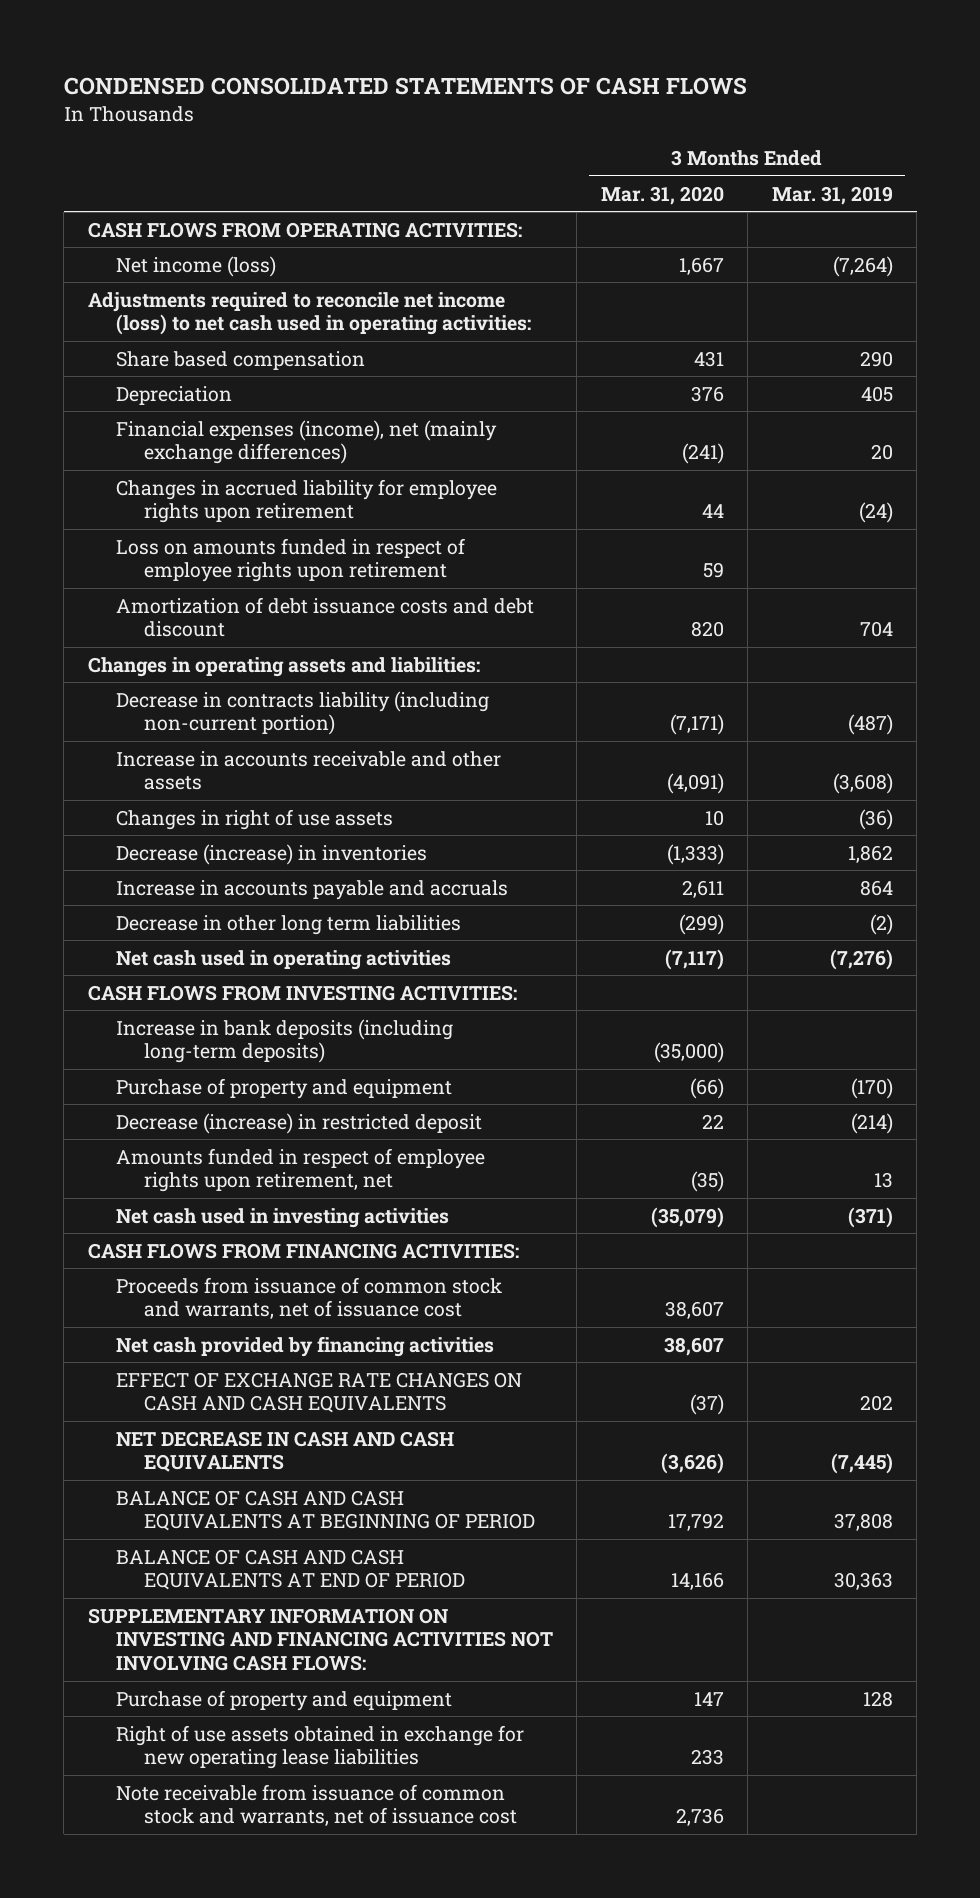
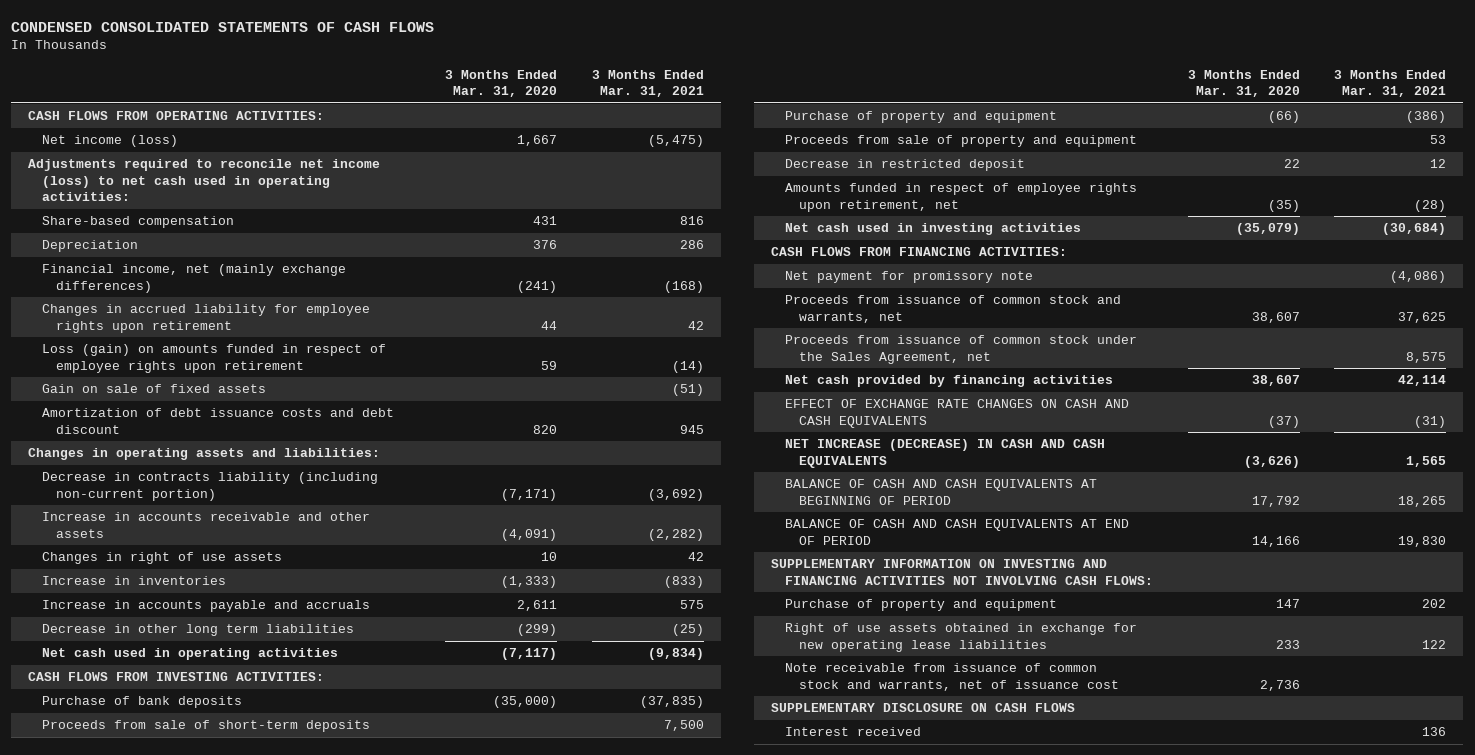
[771,185,893,205] Mar. 31, 2019 -> none
none -> [591,69,704,98] 3 Months Ended Mar. 31, 2021
[115,350,365,370] Share based compensation -> [42,216,235,229] Share-based compensation
[115,419,497,465] Financial expenses (income), net (mainly exchange differences) -> [42,264,347,293] Financial income, net (mainly exchange differences)
[115,537,465,583] Loss on amounts funded in respect of employee rights upon retirement -> [42,344,387,373] Loss (gain) on amounts funded in respect of employee rights upon retirement
none -> [42,384,267,394] Gain on sale of fixed assets
[115,843,427,865] Decrease (increase) in inventories -> [42,576,227,586] Increase in inventories
[115,1018,453,1064] Increase in bank deposits (including long-term deposits) -> [42,696,243,709] Purchase of bank deposits
none -> [42,720,371,733] Proceeds from sale of short-term deposits
none -> [784,135,1137,148] Proceeds from sale of property and equipment
[115,1112,482,1134] Decrease (increase) in restricted deposit -> [784,159,1025,172] Decrease in restricted deposit
none -> [784,271,1033,284] Net payment for promissory note
[115,1276,502,1320] Proceeds from issuance of common stock and warrants, net of issuance cost -> [784,295,1121,323] Proceeds from issuance of common stock and warrants, net
none -> [784,335,1137,364] Proceeds from issuance of common stock under the Sales Agreement, net
[115,1430,454,1473] NET DECREASE IN CASH AND CASH EQUIVALENTS -> [784,439,1105,468] NET INCREASE (DECREASE) IN CASH AND CASH EQUIVALENTS
none -> [770,703,1075,713] SUPPLEMENTARY DISCLOSURE ON CASH FLOWS
none -> [784,727,921,737] Interest received

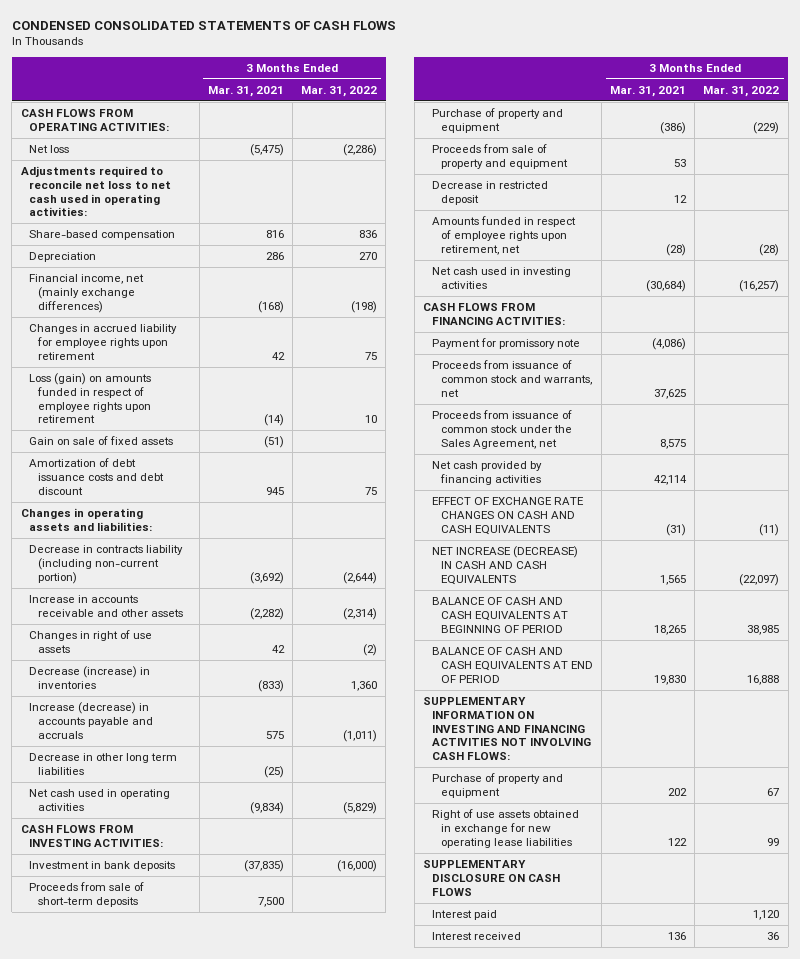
[444,69,557,98] 3 Months Ended Mar. 31, 2020 -> none
none -> [301,85,378,97] Mar. 31, 2022
[42,135,179,148] Net income (loss) -> [29,145,70,154] Net loss
[28,159,381,201] Adjustments required to reconcile net income (loss) to net cash used in operating activities: -> [20,166,172,217] Adjustments required to reconcile net loss to net cash used in operating activities:
[42,576,227,586] Increase in inventories -> [29,666,151,689] Decrease (increase) in inventories
[42,600,371,613] Increase in accounts payable and accruals -> [29,702,154,739] Increase (decrease) in accounts payable and accruals
[42,696,243,709] Purchase of bank deposits -> [29,861,176,872] Investment in bank deposits
[784,271,1033,284] Net payment for promissory note -> [431,338,580,350] Payment for promissory note
[784,663,1119,691] Note receivable from issuance of common stock and warrants, net of issuance cost -> none
none -> [431,910,497,921] Interest paid

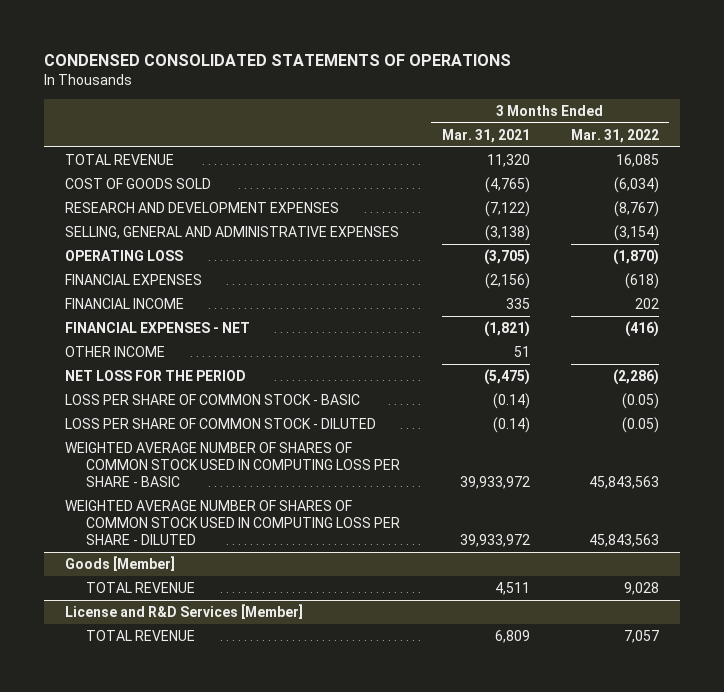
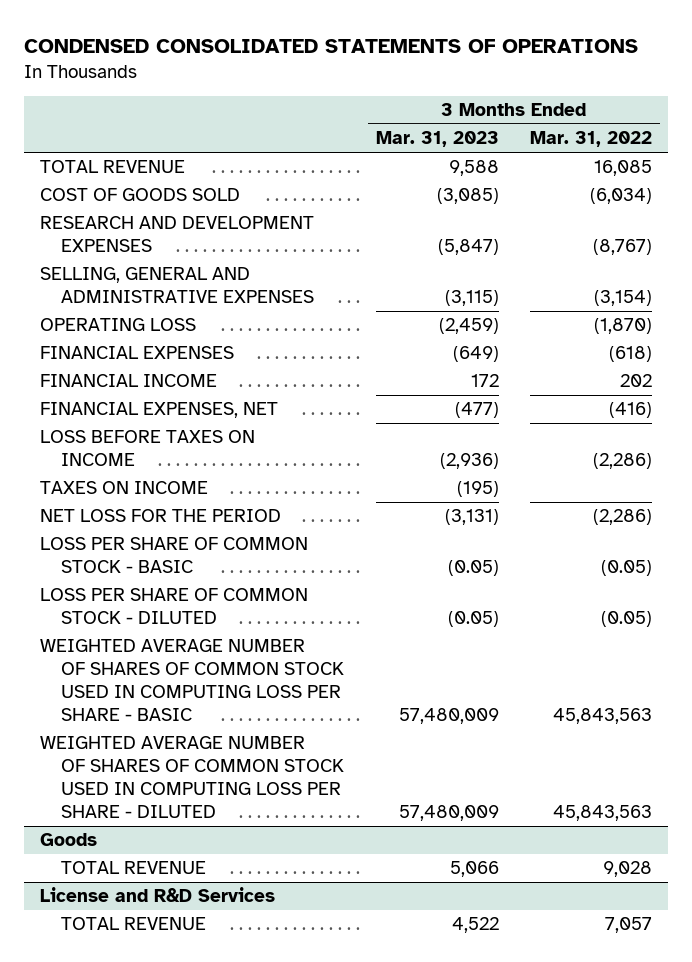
[441,128,530,143] Mar. 31, 2021 -> none
none -> [375,131,499,148] Mar. 31, 2023
[64,345,165,357] OTHER INCOME -> none
[64,321,250,333] FINANCIAL EXPENSES - NET -> [40,402,279,419] FINANCIAL EXPENSES, NET
none -> [40,430,256,467] LOSS BEFORE TAXES ON INCOME
none -> [40,481,209,495] TAXES ON INCOME
[64,555,175,571] Goods [Member] -> [40,833,98,847] Goods
[64,603,303,619] License and R&D Services [Member] -> [40,887,276,903] License and R&D Services

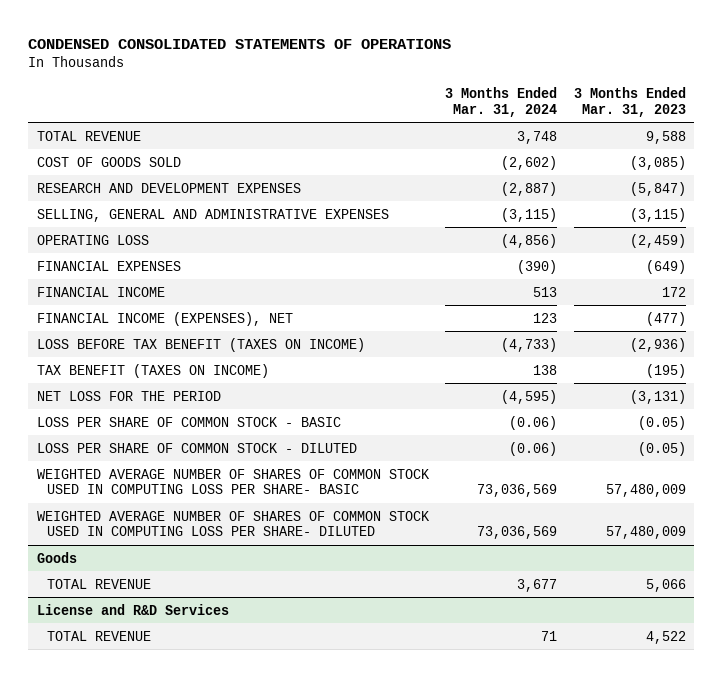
[530,131,653,148] Mar. 31, 2022 -> none
none -> [445,86,558,117] 3 Months Ended Mar. 31, 2024
[40,402,279,419] FINANCIAL EXPENSES, NET -> [36,311,293,326] FINANCIAL INCOME (EXPENSES), NET
[40,430,256,467] LOSS BEFORE TAXES ON INCOME -> [36,337,365,352] LOSS BEFORE TAX BENEFIT (TAXES ON INCOME)
[40,481,209,495] TAXES ON INCOME -> [36,363,269,378] TAX BENEFIT (TAXES ON INCOME)
[40,639,345,722] WEIGHTED AVERAGE NUMBER OF SHARES OF COMMON STOCK USED IN COMPUTING LOSS PER SHARE - BASIC -> [36,468,430,495] WEIGHTED AVERAGE NUMBER OF SHARES OF COMMON STOCK USED IN COMPUTING LOSS PER SHARE- BASIC
[40,736,345,819] WEIGHTED AVERAGE NUMBER OF SHARES OF COMMON STOCK USED IN COMPUTING LOSS PER SHARE - DILUTED -> [36,510,430,537] WEIGHTED AVERAGE NUMBER OF SHARES OF COMMON STOCK USED IN COMPUTING LOSS PER SHARE- DILUTED

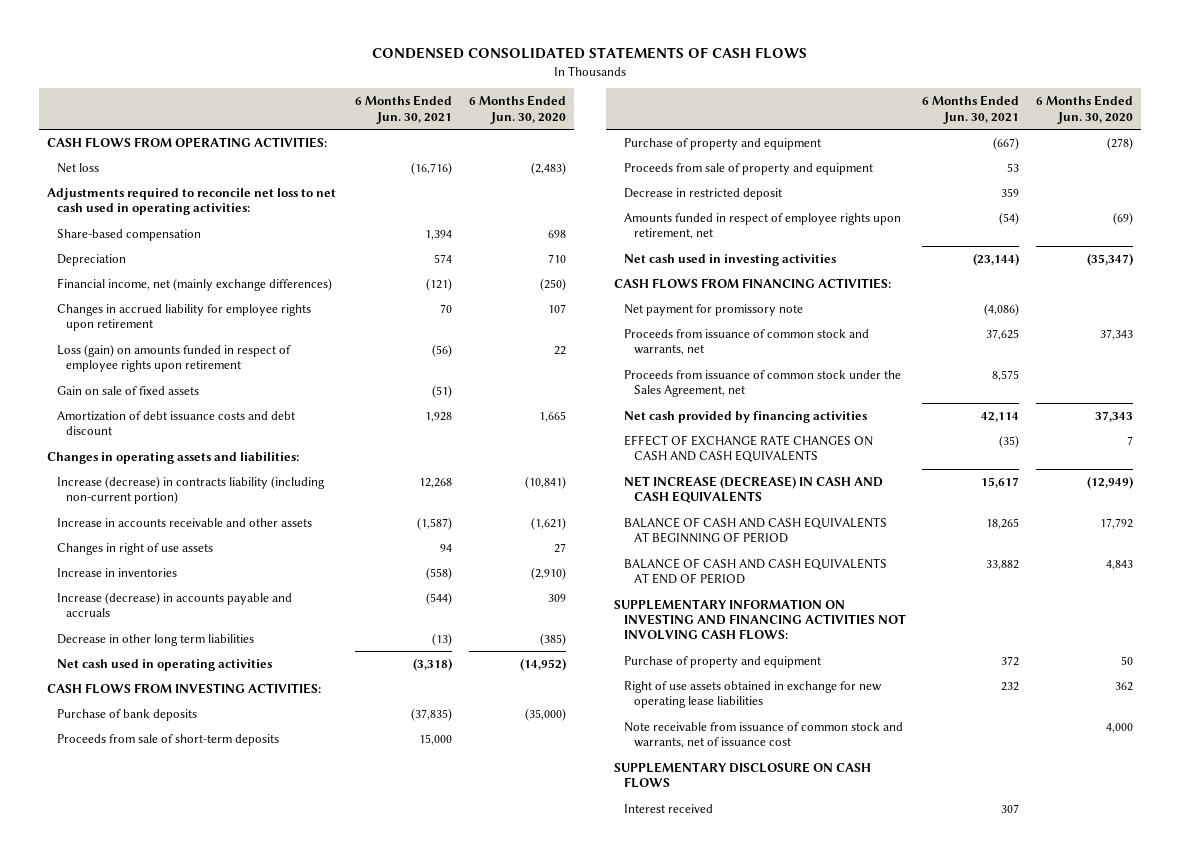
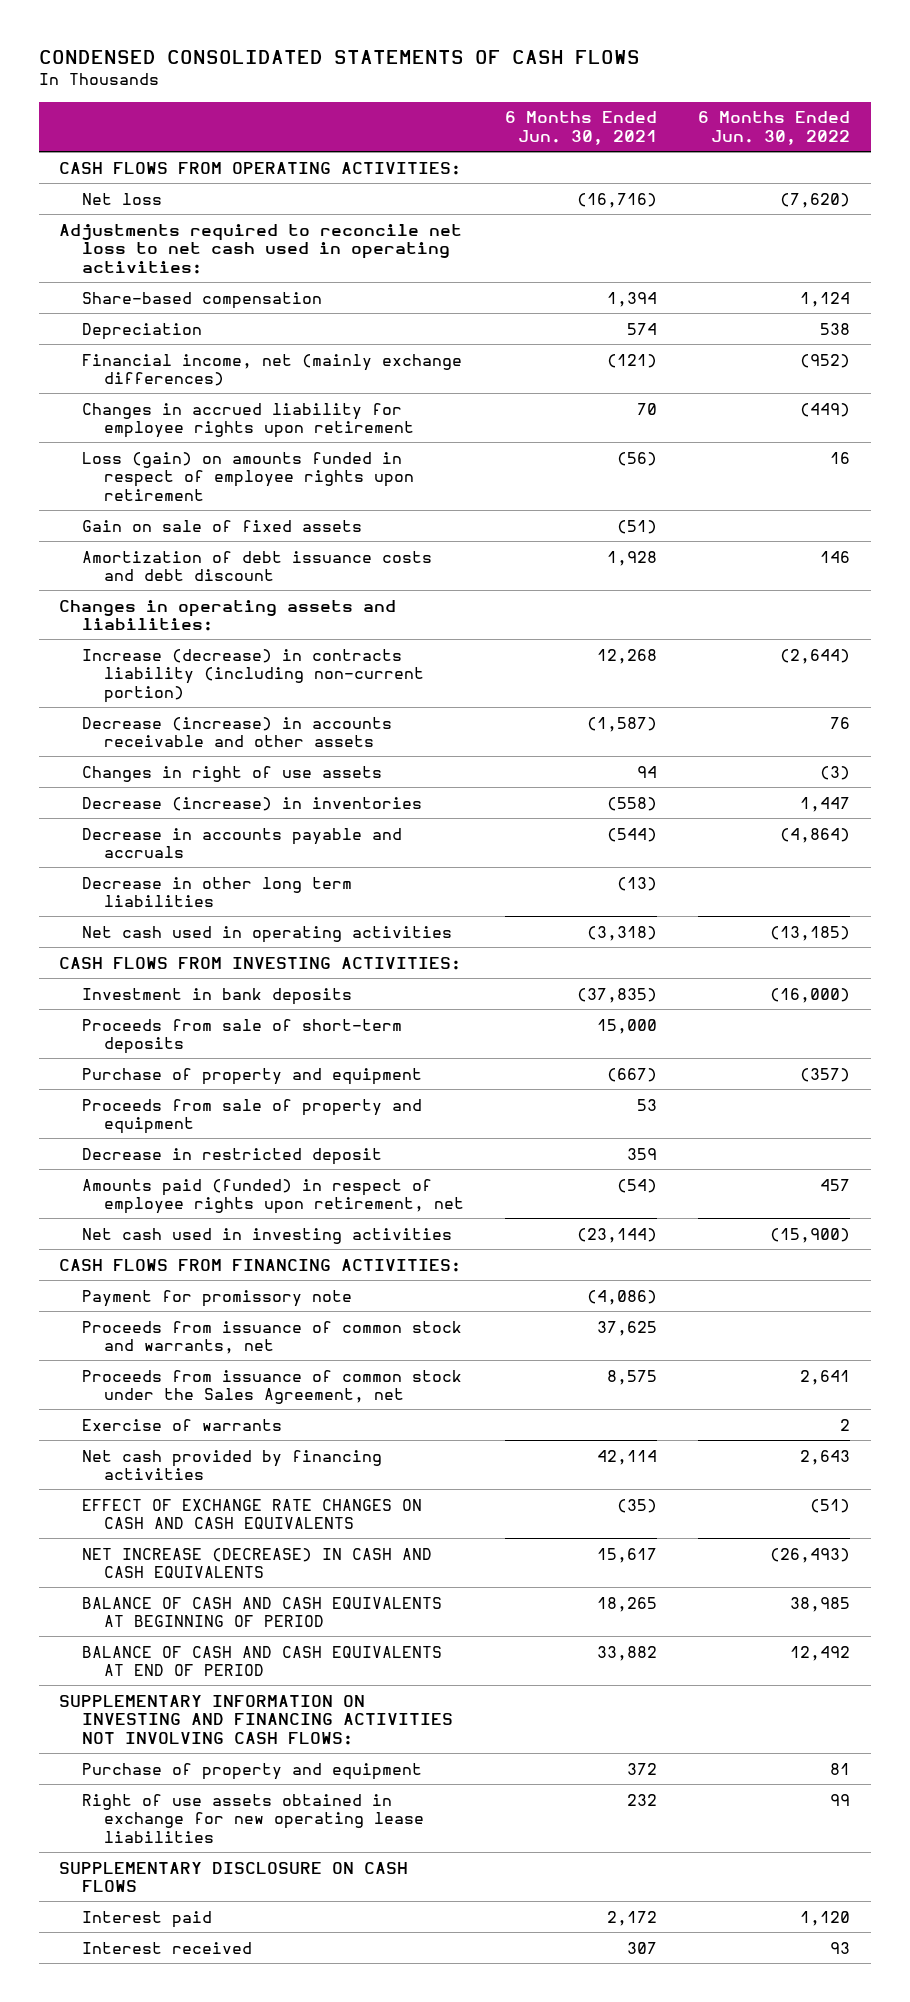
[468,95,566,124] 6 Months Ended Jun. 30, 2020 -> none
none -> [698,111,851,145] 6 Months Ended Jun. 30, 2022
[56,517,312,527] Increase in accounts receivable and other assets -> [81,716,392,748] Decrease (increase) in accounts receivable and other assets
[56,567,177,577] Increase in inventories -> [81,796,422,811] Decrease (increase) in inventories
[56,591,292,618] Increase (decrease) in accounts payable and accruals -> [81,827,402,859] Decrease in accounts payable and accruals
[56,708,197,721] Purchase of bank deposits -> [81,987,352,1005] Investment in bank deposits
[623,212,901,240] Amounts funded in respect of employee rights upon retirement, net -> [81,1178,464,1215] Amounts paid (funded) in respect of employee rights upon retirement, net
[623,303,803,316] Net payment for promissory note -> [81,1289,352,1307] Payment for promissory note
none -> [81,1418,282,1431] Exercise of warrants
[623,721,903,749] Note receivable from issuance of common stock and warrants, net of issuance cost -> none
none -> [81,1910,212,1928] Interest paid

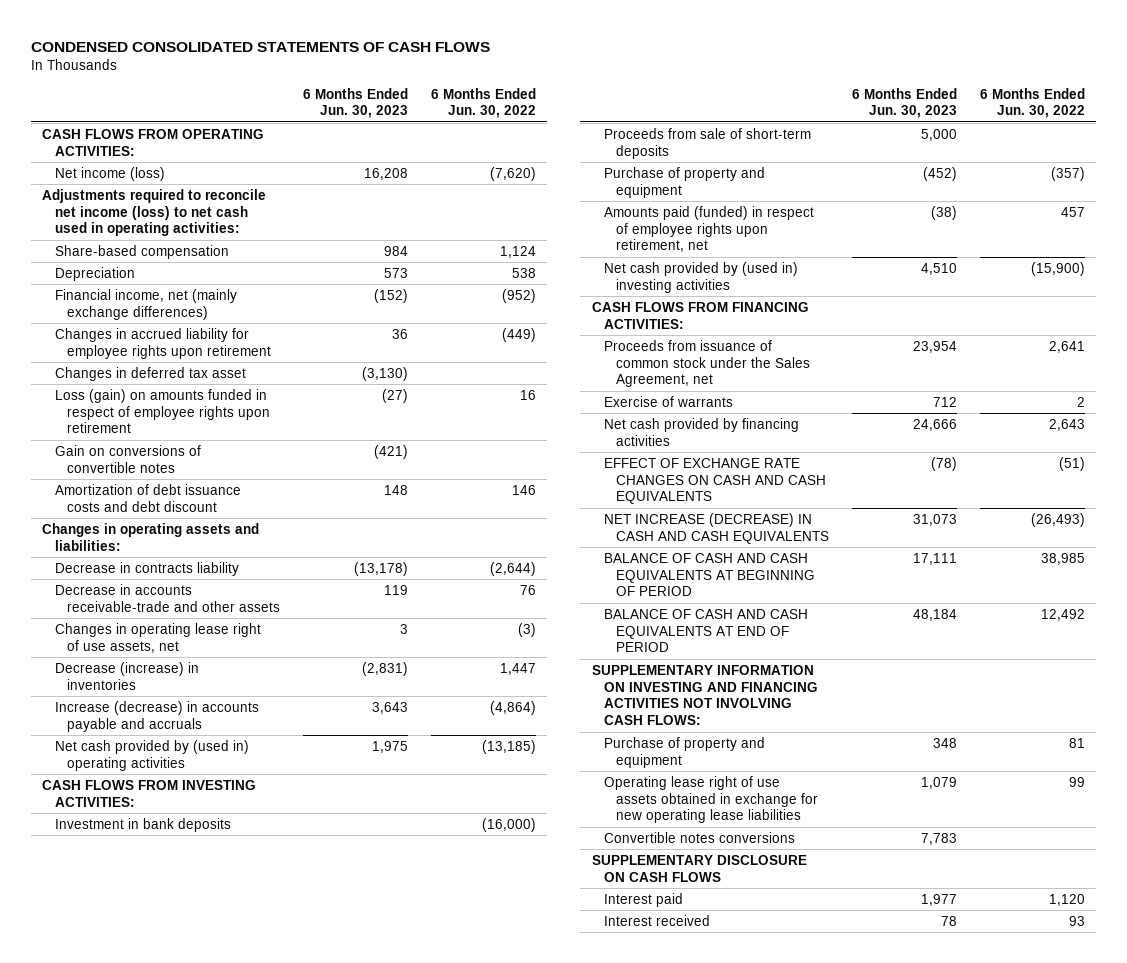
[505,111,658,145] 6 Months Ended Jun. 30, 2021 -> none
none -> [302,87,408,119] 6 Months Ended Jun. 30, 2023
[81,192,162,205] Net loss -> [54,166,165,181] Net income (loss)
[59,223,463,274] Adjustments required to reconcile net loss to net cash used in operating activities: -> [42,188,267,237] Adjustments required to reconcile net income (loss) to net cash used in operating activities:
none -> [54,366,246,381] Changes in deferred tax asset
[81,519,362,532] Gain on sale of fixed assets -> none
none -> [54,444,201,473] Gain on conversions of convertible notes
[81,648,424,703] Increase (decrease) in contracts liability (including non-current portion) -> [54,561,239,576] Decrease in contracts liability
[81,716,392,748] Decrease (increase) in accounts receivable and other assets -> [54,583,280,612] Decrease in accounts receivable-trade and other assets
[81,765,382,782] Changes in right of use assets -> [54,622,261,653] Changes in operating lease right of use assets, net
[81,876,352,908] Decrease in other long term liabilities -> none
[81,827,402,859] Decrease in accounts payable and accruals -> [54,700,259,732] Increase (decrease) in accounts payable and accruals
[81,925,452,943] Net cash used in operating activities -> [54,739,249,771] Net cash provided by (used in) operating activities
[81,1098,422,1135] Proceeds from sale of property and equipment -> none
[81,1147,382,1165] Decrease in restricted deposit -> none
[81,1227,452,1244] Net cash used in investing activities -> [603,261,798,293] Net cash provided by (used in) investing activities
[81,1289,352,1307] Payment for promissory note -> none
[81,1320,462,1355] Proceeds from issuance of common stock and warrants, net -> none
[81,1793,424,1843] Right of use assets obtained in exchange for new operating lease liabilities -> [603,775,819,824] Operating lease right of use assets obtained in exchange for new operating lease liabilities
none -> [603,831,795,843] Convertible notes conversions

